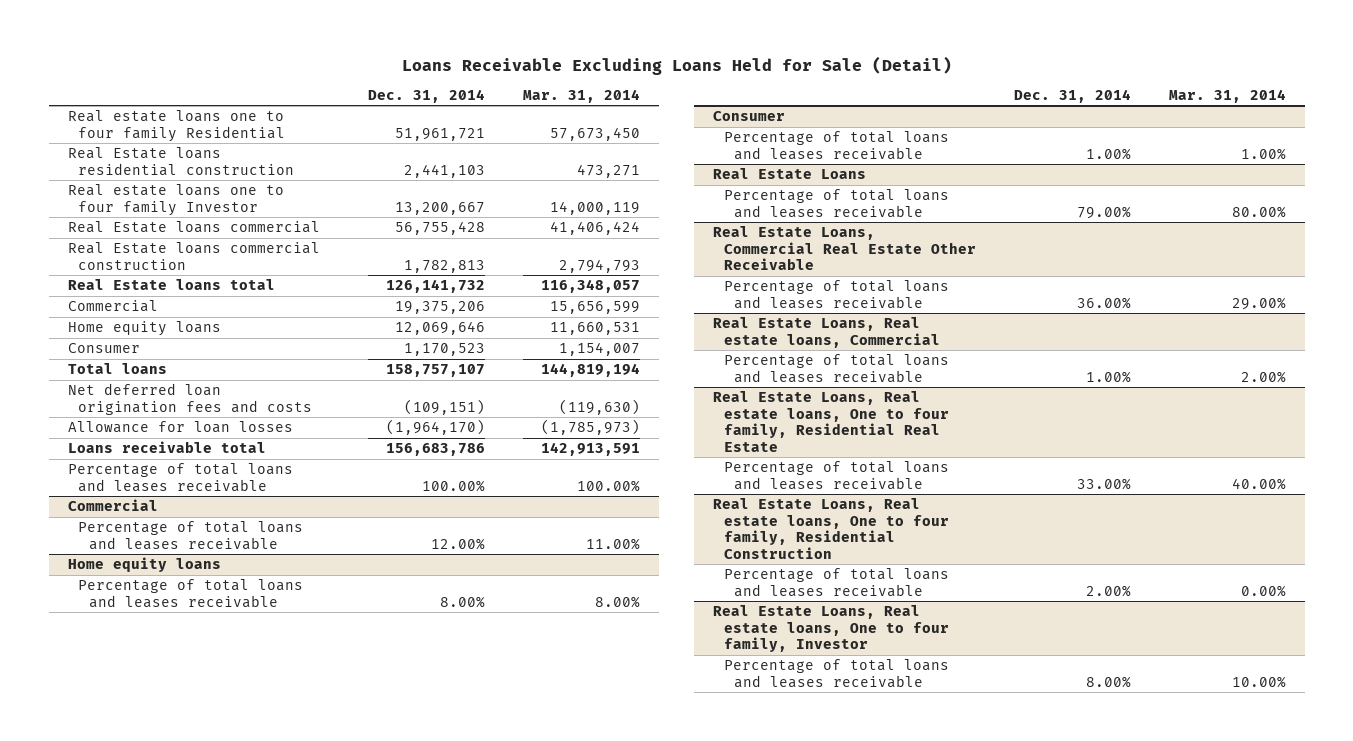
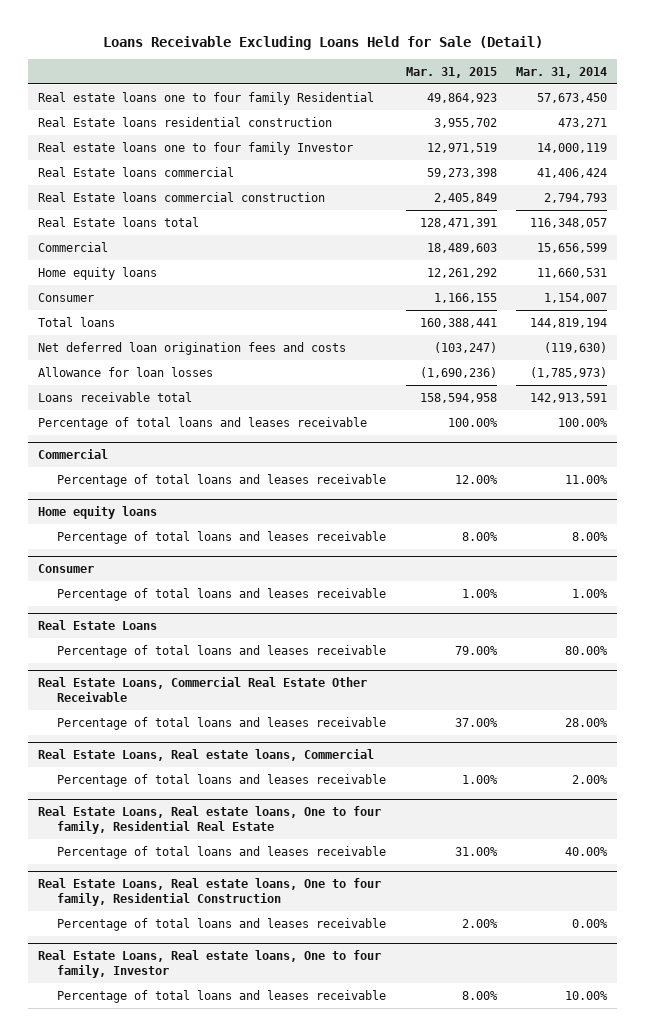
[368,88,486,103] Dec. 31, 2014 -> none
none -> [405,67,497,79] Mar. 31, 2015
[1231,296,1286,310] 29.00% -> [565,717,609,727] 28.00%

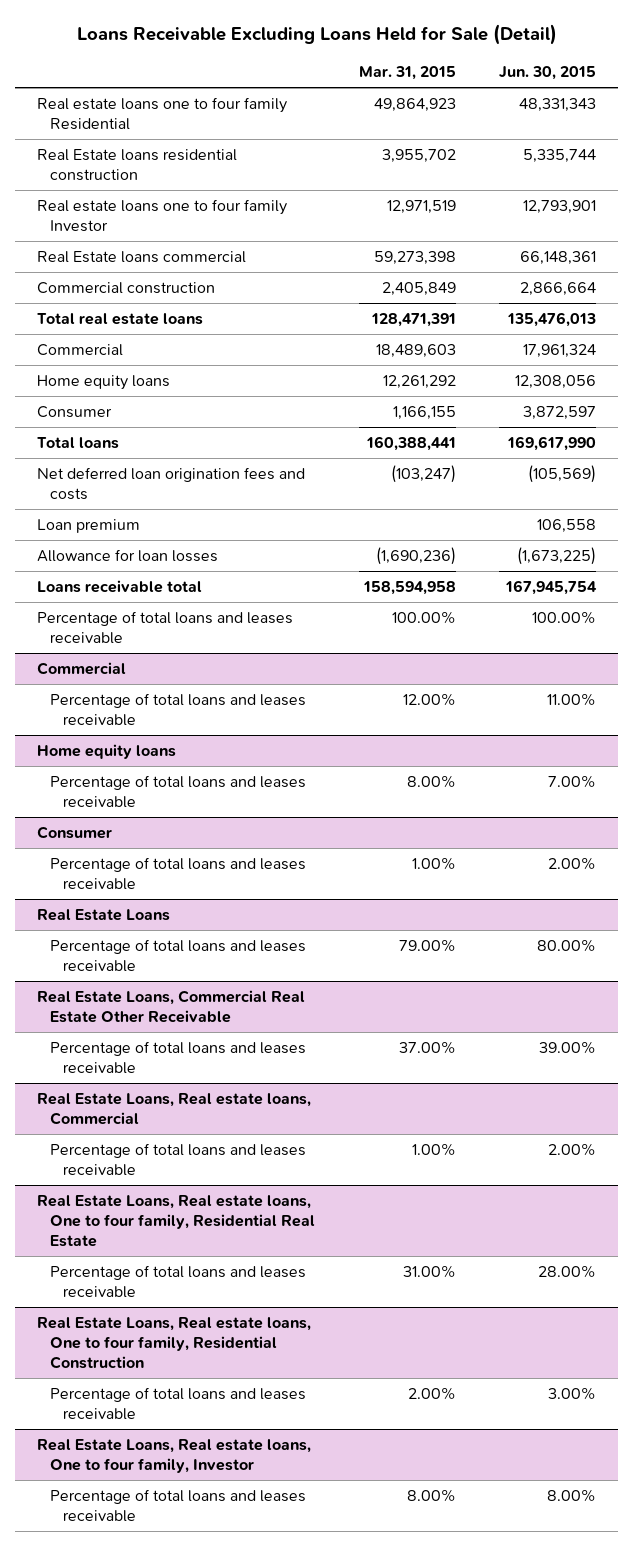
[516,67,608,79] Mar. 31, 2014 -> none
none -> [499,66,597,81] Jun. 30, 2015
[38,191,326,202] Real Estate loans commercial construction -> [36,282,215,295] Commercial construction
[38,216,200,227] Real Estate loans total -> [36,313,203,326] Total real estate loans
none -> [36,519,140,534] Loan premium

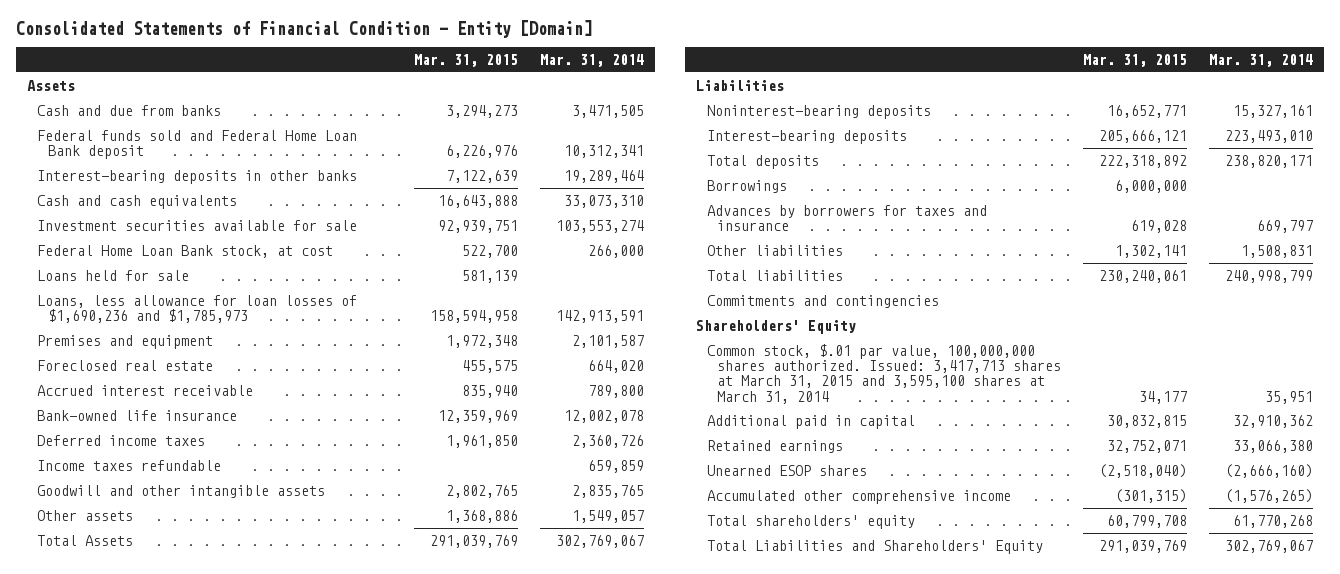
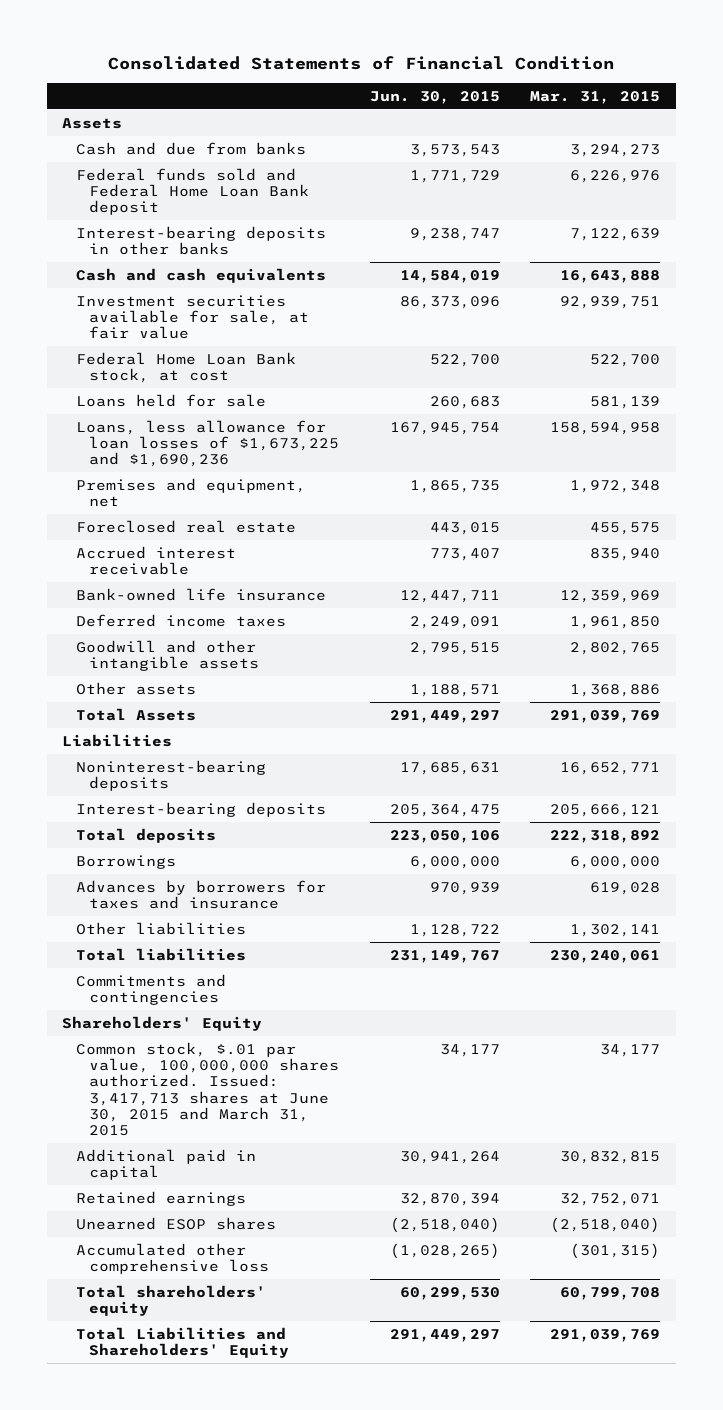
[15,19,592,38] Consolidated Statements of Financial Condition - Entity [Domain] -> [108,55,615,70] Consolidated Statements of Financial Condition
[539,53,644,67] Mar. 31, 2014 -> none
none -> [369,90,500,104] Jun. 30, 2015
[37,219,358,231] Investment securities available for sale -> [75,294,310,340] Investment securities available for sale, at fair value
[37,294,358,324] Loans, less allowance for loan losses of $1,690,236 and $1,785,973 -> [75,419,340,468] Loans, less allowance for loan losses of $1,673,225 and $1,690,236
[37,334,214,349] Premises and equipment -> [75,477,306,508] Premises and equipment, net
[37,459,222,471] Income taxes refundable -> none
[706,343,1062,404] Common stock, $.01 par value, 100,000,000 shares authorized. Issued: 3,417,713 shares at March 31, 2015 and 3,595,100 shares at March 31, 2014 -> [75,1041,340,1137] Common stock, $.01 par value, 100,000,000 shares authorized. Issued: 3,417,713 shares at June 30, 2015 and March 31, 2015
[706,489,1011,504] Accumulated other comprehensive income -> [75,1242,270,1275] Accumulated other comprehensive loss

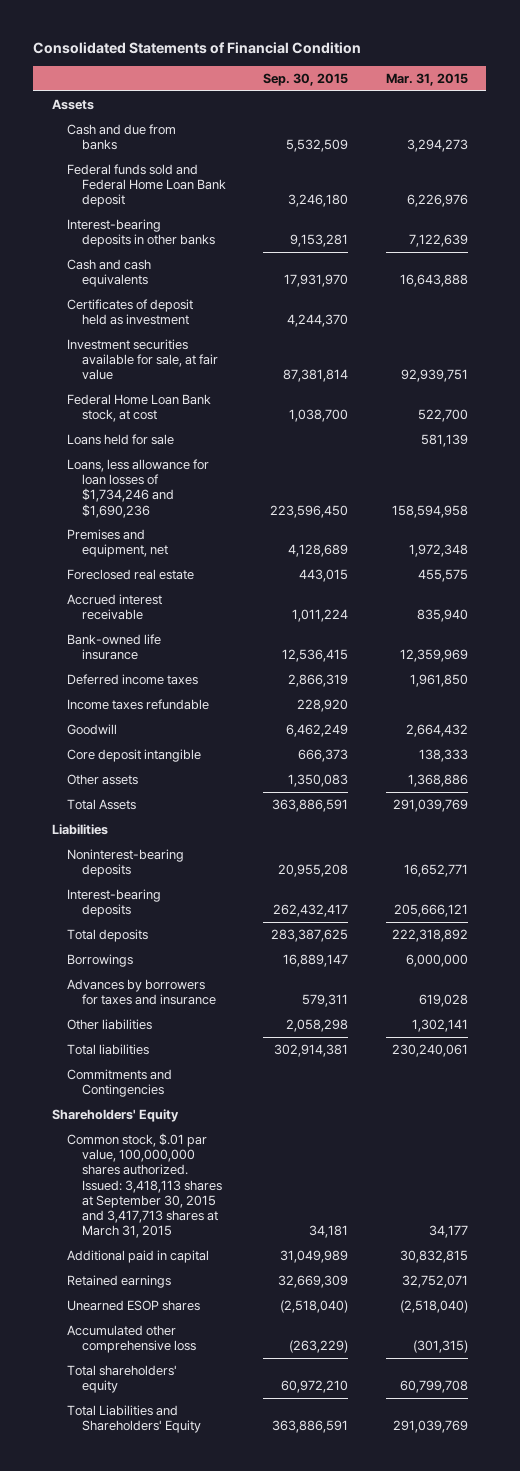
[369,90,500,104] Jun. 30, 2015 -> none
none -> [263,72,349,86] Sep. 30, 2015
none -> [66,298,193,326] Certificates of deposit held as investment
[75,419,340,468] Loans, less allowance for loan losses of $1,673,225 and $1,690,236 -> [66,458,209,518] Loans, less allowance for loan losses of $1,734,246 and $1,690,236
[75,639,260,672] Goodwill and other intangible assets -> none
none -> [66,698,209,710] Income taxes refundable
none -> [66,723,117,735] Goodwill
none -> [66,748,201,762] Core deposit intangible
[75,973,226,1006] Commitments and contingencies -> [66,1068,172,1098] Commitments and Contingencies
[75,1041,340,1137] Common stock, $.01 par value, 100,000,000 shares authorized. Issued: 3,417,713 shares at June 30, 2015 and March 31, 2015 -> [66,1132,222,1239] Common stock, $.01 par value, 100,000,000 shares authorized. Issued: 3,418,113 shares at September 30, 2015 and 3,417,713 shares at March 31, 2015

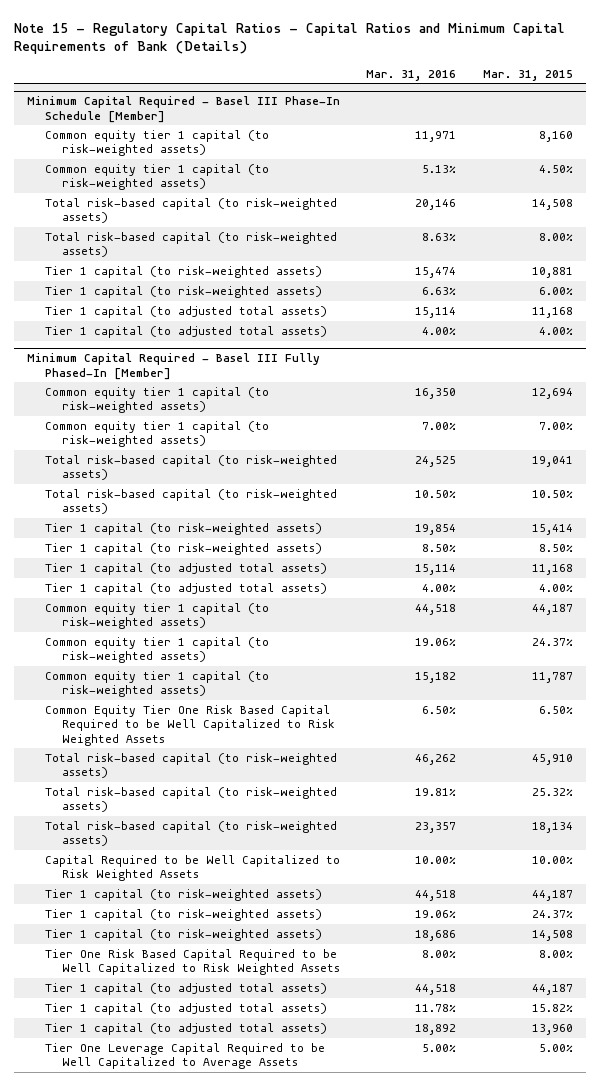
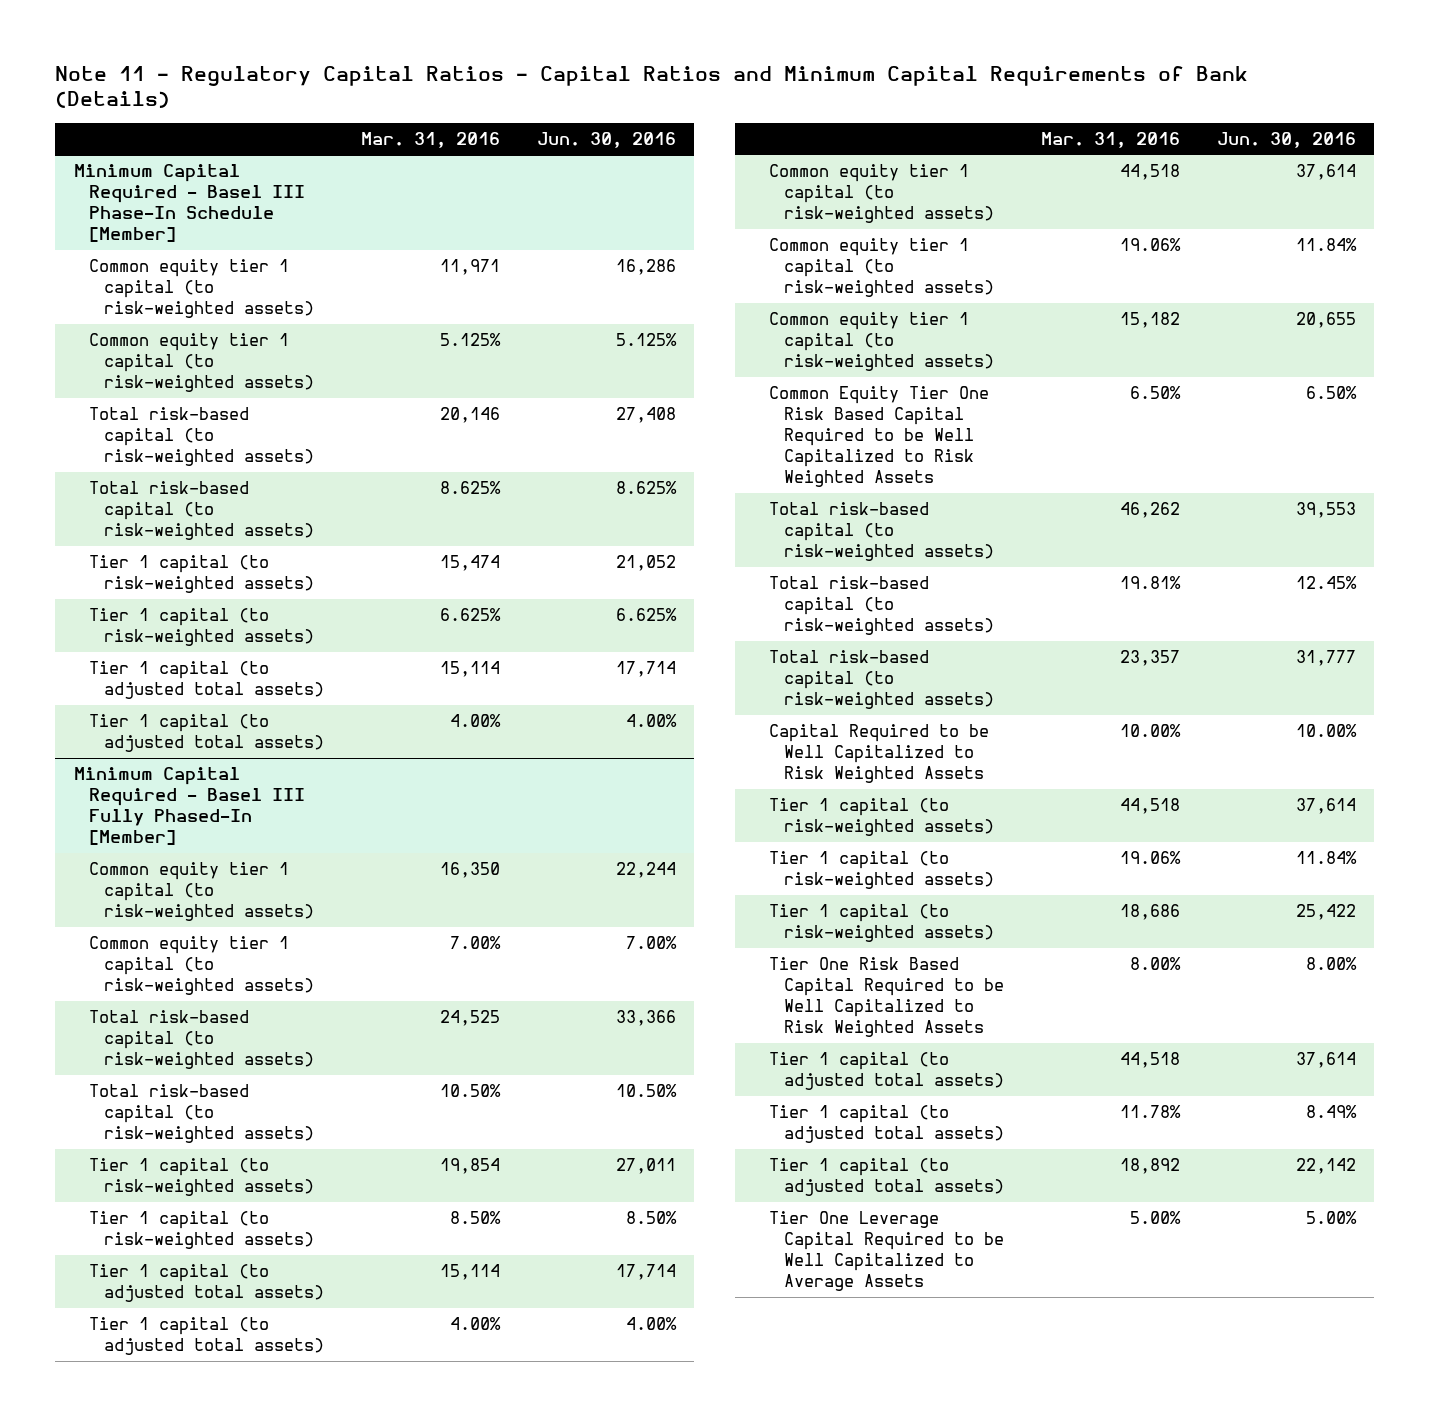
[13,22,565,55] Note 15 - Regulatory Capital Ratios - Capital Ratios and Minimum Capital Requirements of Bank (Details) -> [55,65,1249,109] Note 11 - Regulatory Capital Ratios - Capital Ratios and Minimum Capital Requirements of Bank (Details)
[482,69,573,81] Mar. 31, 2015 -> none
none -> [536,131,676,148] Jun. 30, 2016
[422,164,457,173] 5.13% -> [439,332,501,346] 5.125%
[422,232,457,241] 8.63% -> [439,480,501,494] 8.625%
[422,286,457,295] 6.63% -> [439,607,501,621] 6.625%

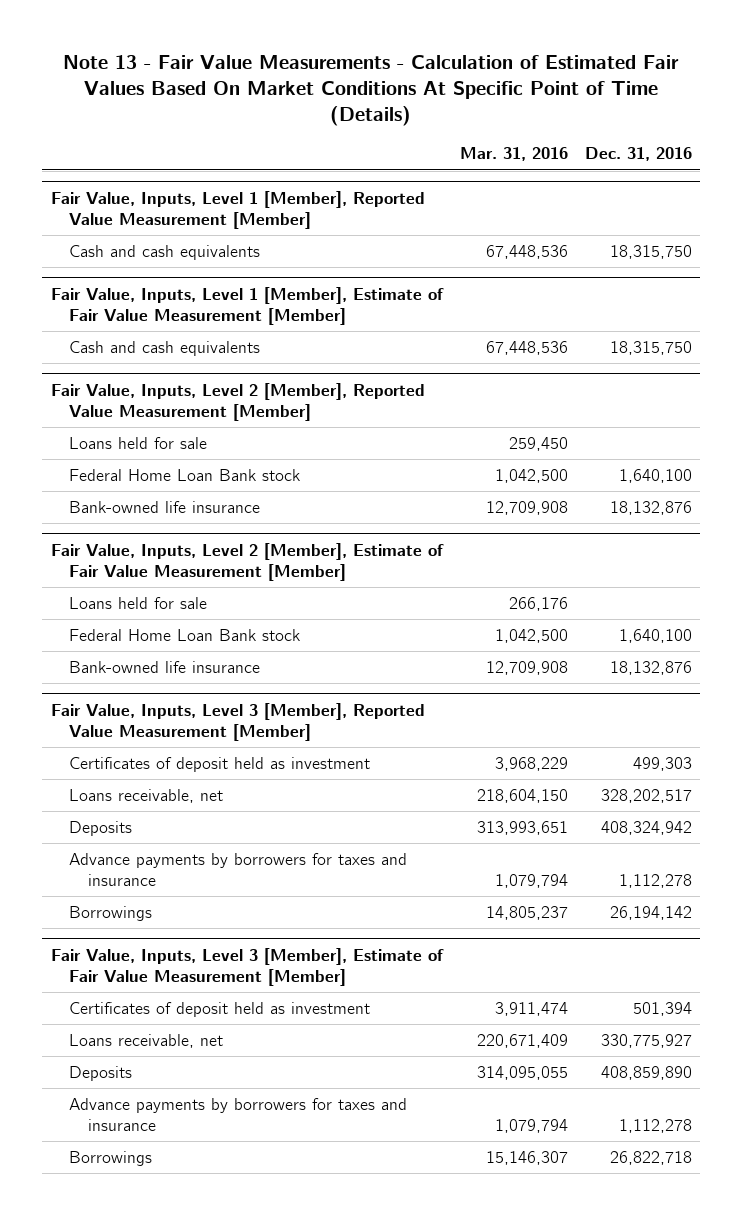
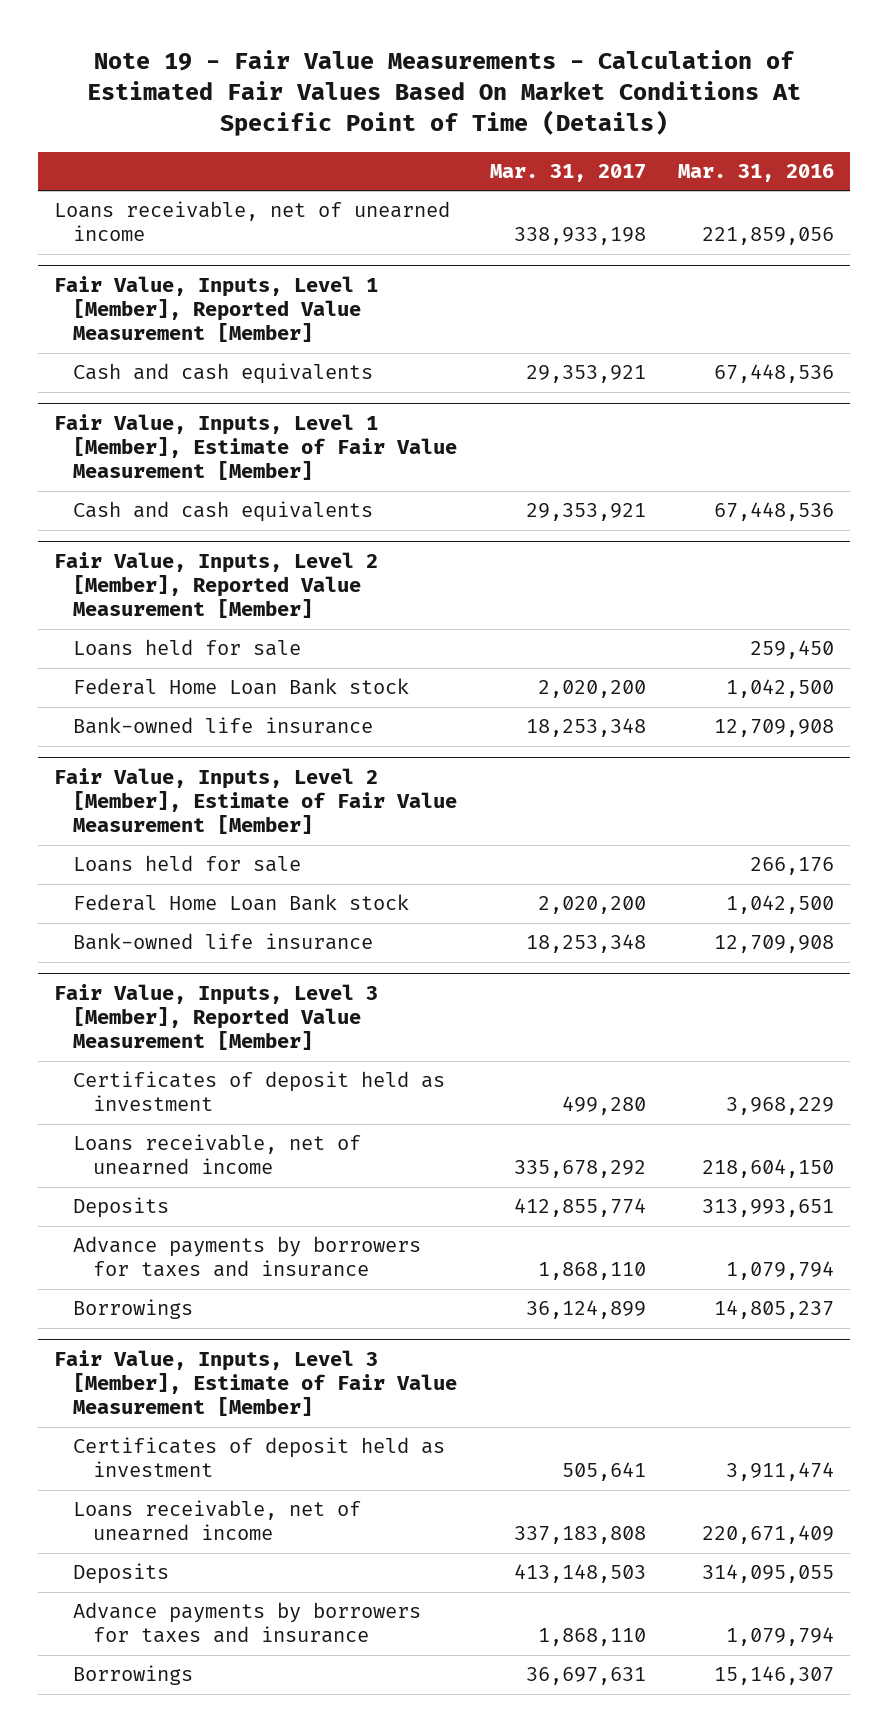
[63,54,680,126] Note 13 - Fair Value Measurements - Calculation of Estimated Fair Values Based On Market Conditions At Specific Point of Time (Details) -> [87,50,802,137] Note 19 - Fair Value Measurements - Calculation of Estimated Fair Values Based On Market Conditions At Specific Point of Time (Details)
[584,147,692,162] Dec. 31, 2016 -> none
none -> [489,163,646,182] Mar. 31, 2017
none -> [54,201,451,242] Loans receivable, net of unearned income
[69,788,224,803] Loans receivable, net -> [73,1134,362,1176] Loans receivable, net of unearned income
[69,1033,224,1048] Loans receivable, net -> [73,1500,362,1542] Loans receivable, net of unearned income

